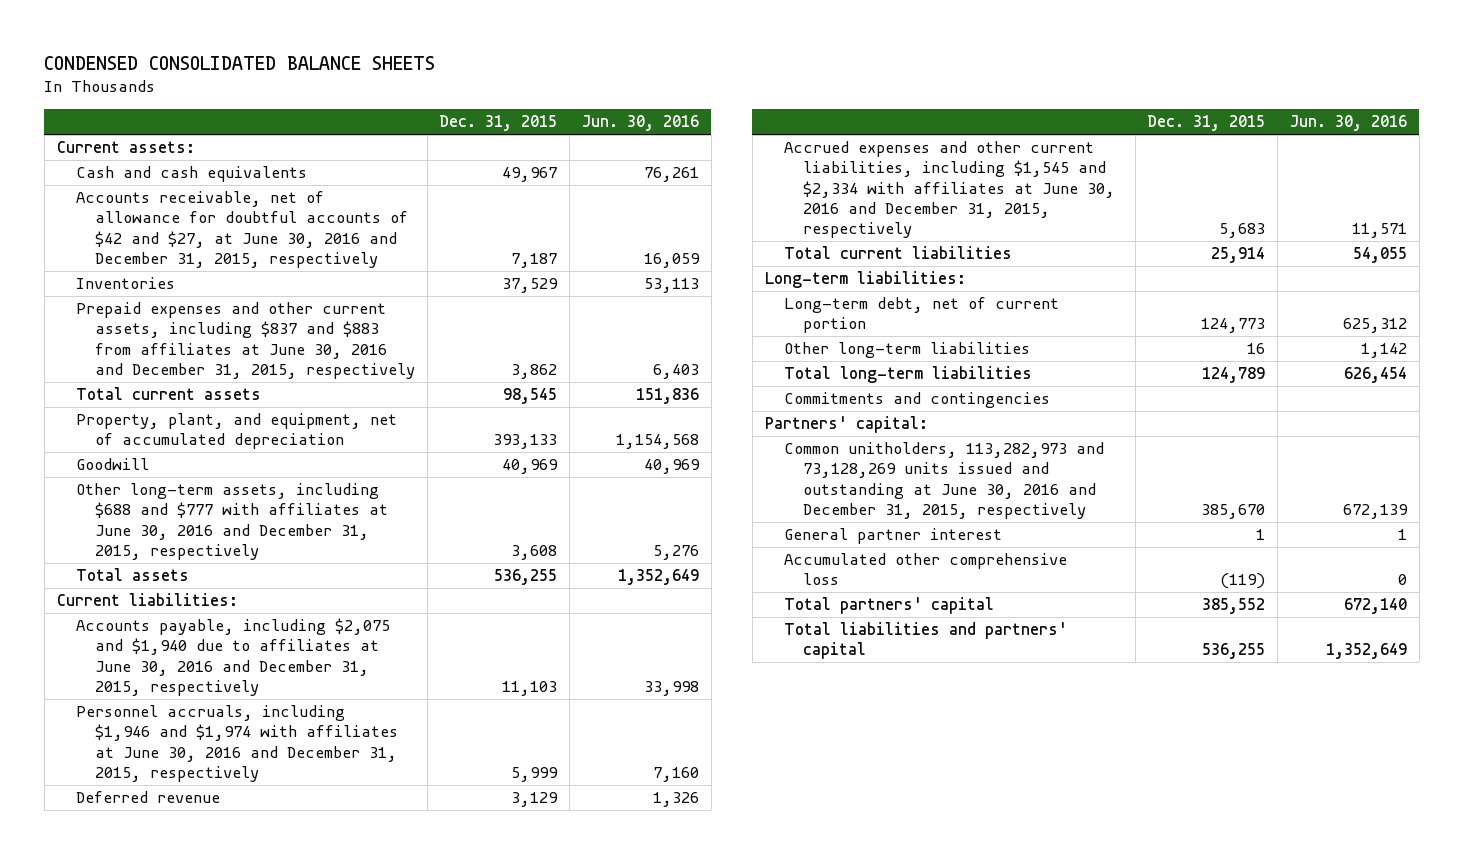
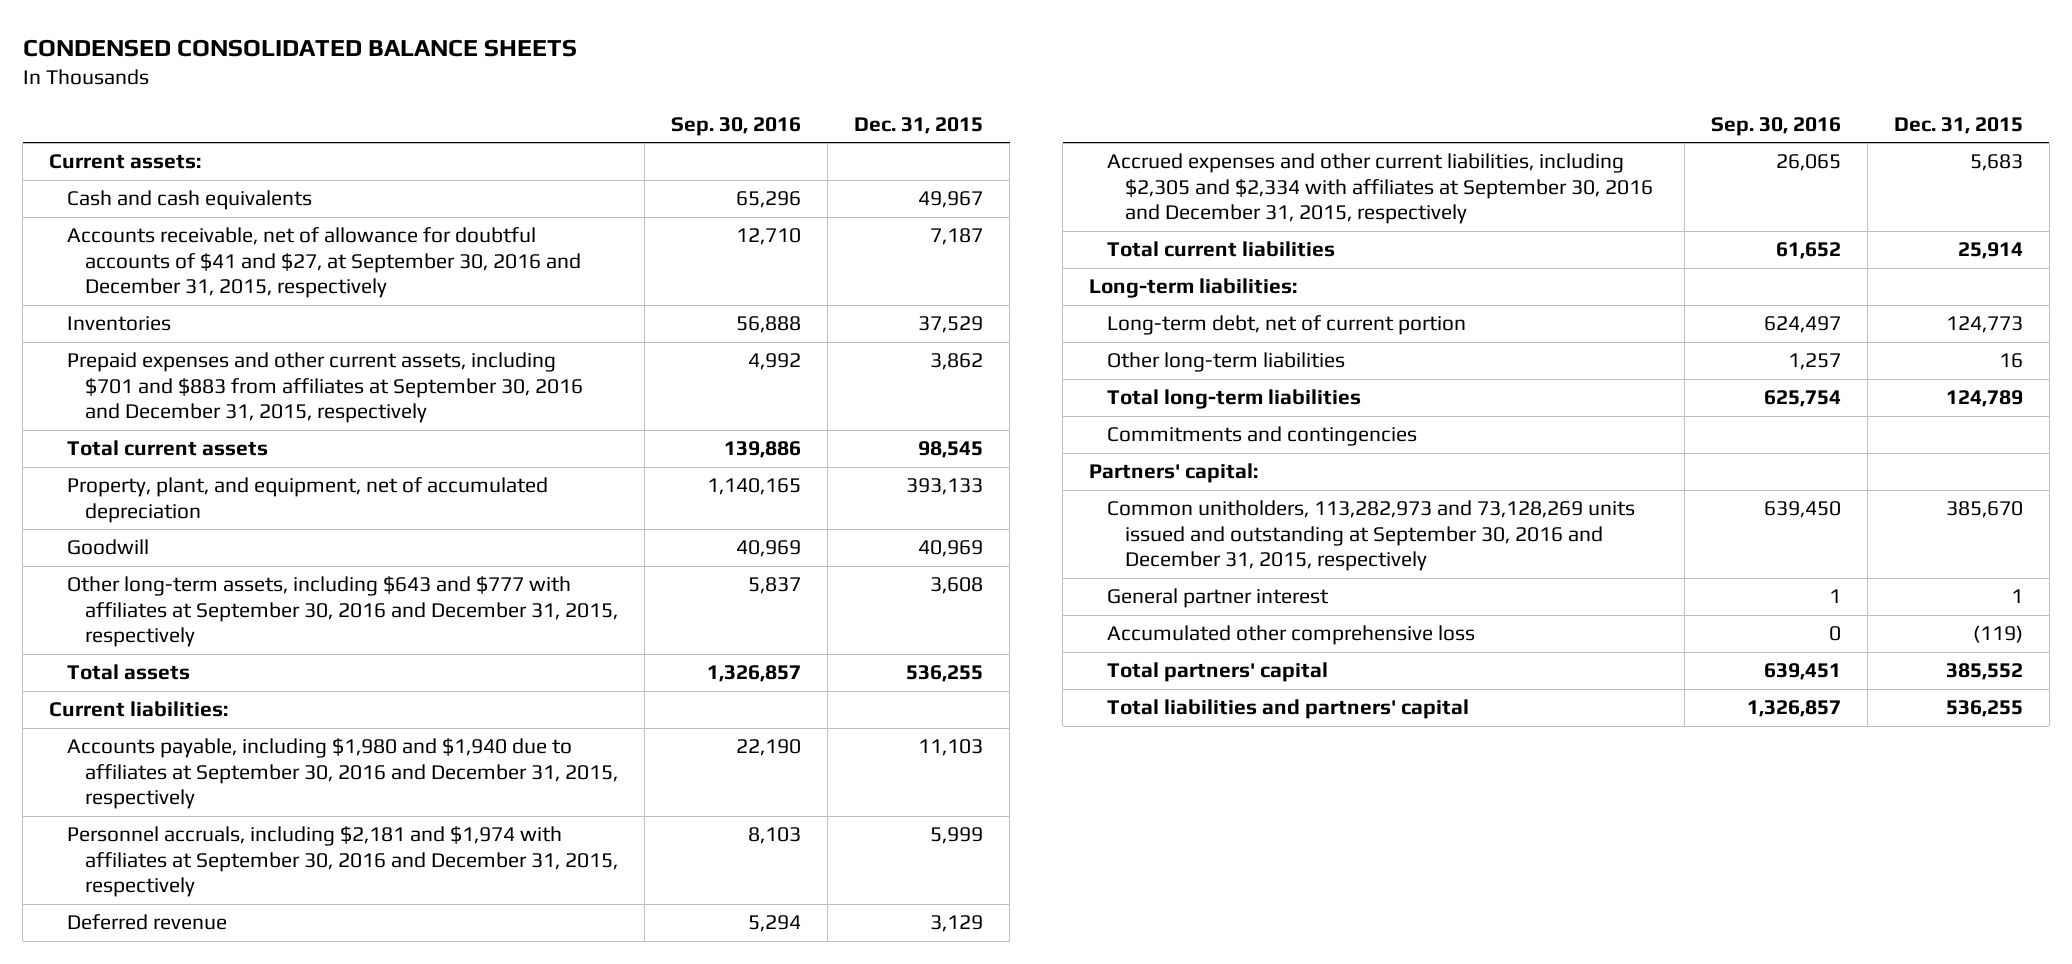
[581,115,699,132] Jun. 30, 2016 -> none
none -> [671,116,802,136] Sep. 30, 2016
[75,191,408,268] Accounts receivable, net of allowance for doubtful accounts of $42 and $27, at June 30, 2016 and December 31, 2015, respectively -> [67,227,582,299] Accounts receivable, net of allowance for doubtful accounts of $41 and $27, at September 30, 2016 and December 31, 2015, respectively
[75,302,415,379] Prepaid expenses and other current assets, including $837 and $883 from affiliates at June 30, 2016 and December 31, 2015, respectively -> [67,352,584,424] Prepaid expenses and other current assets, including $701 and $883 from affiliates at September 30, 2016 and December 31, 2015, respectively
[75,483,388,560] Other long-term assets, including $688 and $777 with affiliates at June 30, 2016 and December 31, 2015, respectively -> [67,576,619,648] Other long-term assets, including $643 and $777 with affiliates at September 30, 2016 and December 31, 2015, respectively
[75,618,390,696] Accounts payable, including $2,075 and $1,940 due to affiliates at June 30, 2016 and December 31, 2015, respectively -> [67,738,619,810] Accounts payable, including $1,980 and $1,940 due to affiliates at September 30, 2016 and December 31, 2015, respectively
[75,705,398,782] Personnel accruals, including $1,946 and $1,974 with affiliates at June 30, 2016 and December 31, 2015, respectively -> [67,826,619,898] Personnel accruals, including $2,181 and $1,974 with affiliates at September 30, 2016 and December 31, 2015, respectively
[783,141,1115,238] Accrued expenses and other current liabilities, including $1,545 and $2,334 with affiliates at June 30, 2016 and December 31, 2015, respectively -> [1107,153,1654,225] Accrued expenses and other current liabilities, including $2,305 and $2,334 with affiliates at September 30, 2016 and December 31, 2015, respectively
[783,442,1104,519] Common unitholders, 113,282,973 and 73,128,269 units issued and outstanding at June 30, 2016 and December 31, 2015, respectively -> [1107,500,1636,572] Common unitholders, 113,282,973 and 73,128,269 units issued and outstanding at September 30, 2016 and December 31, 2015, respectively

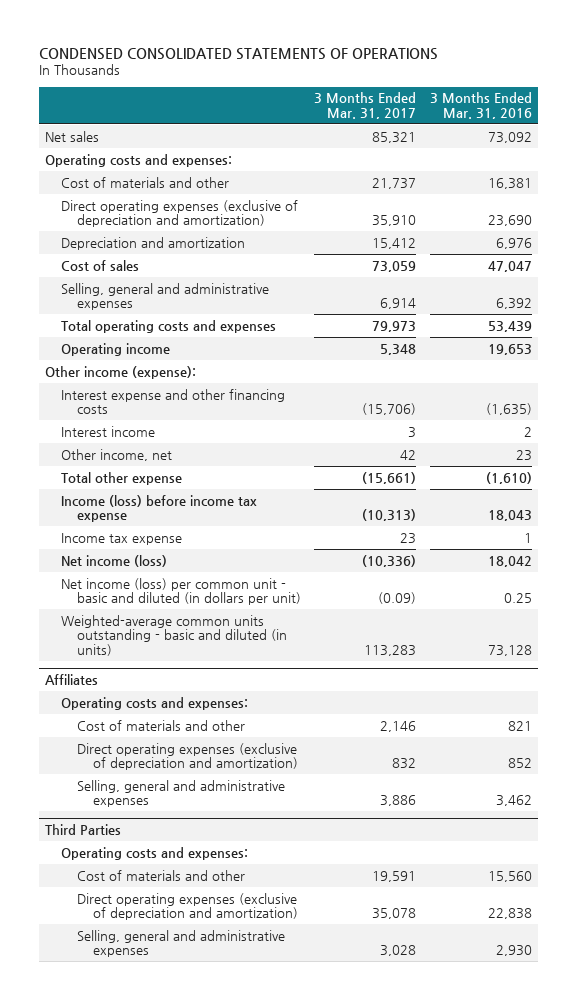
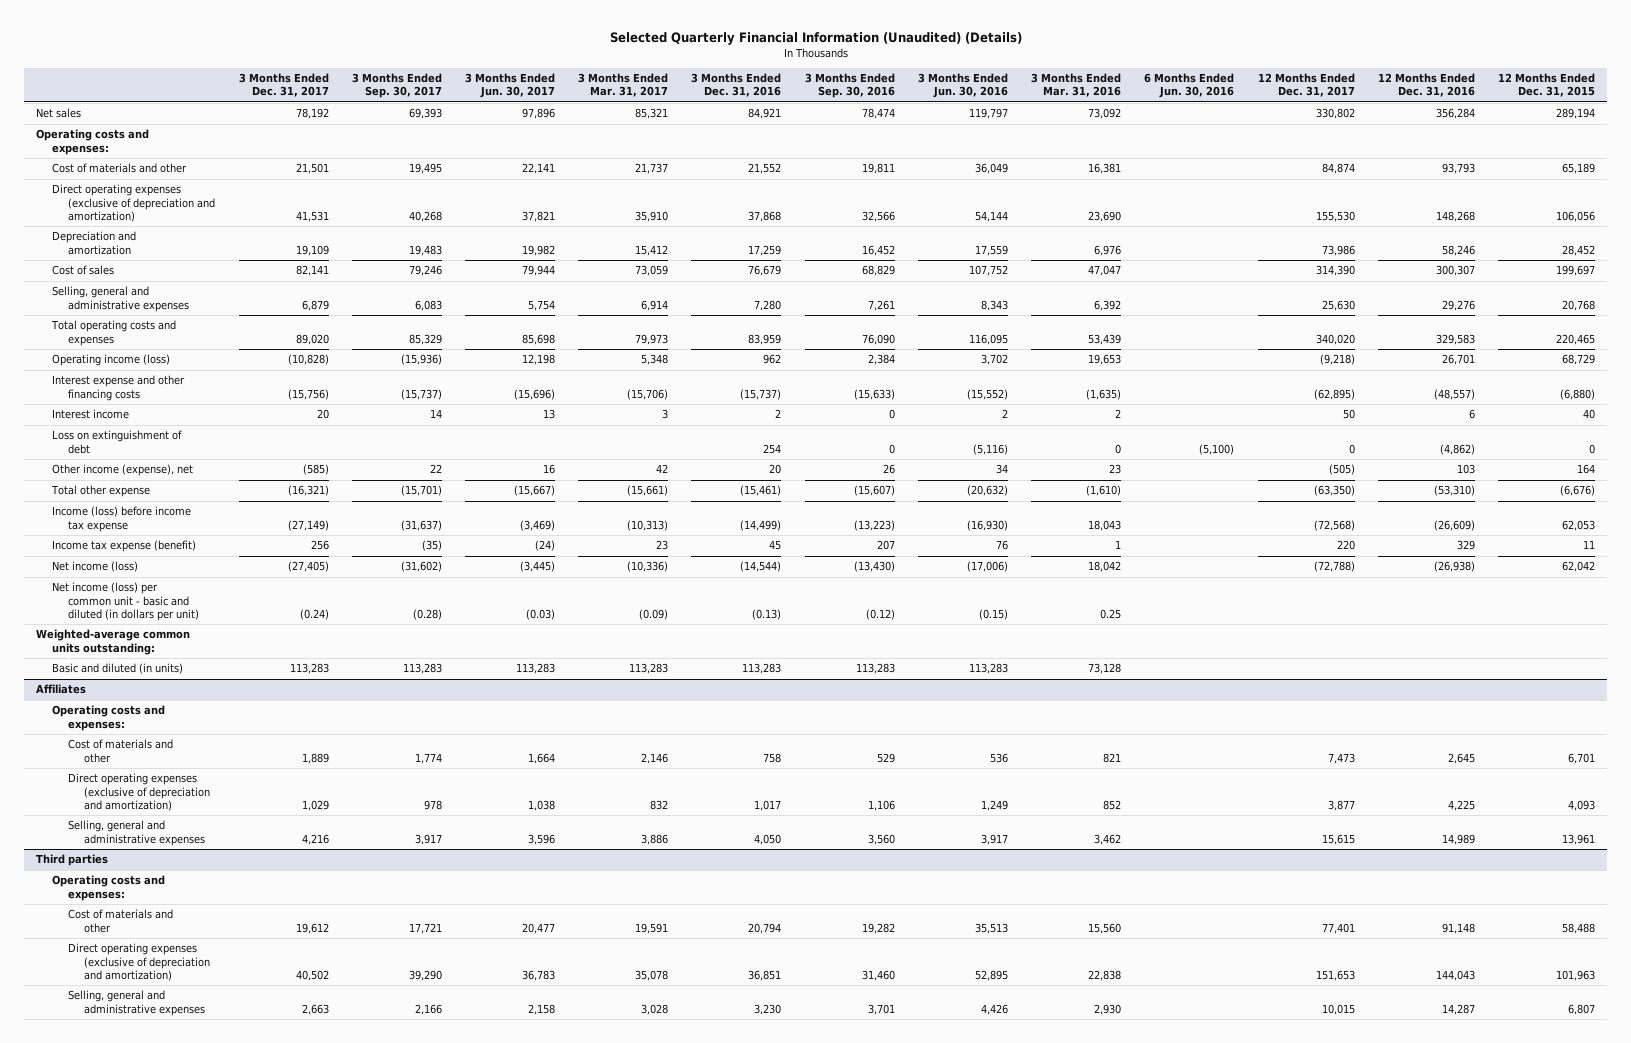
[38,47,438,60] CONDENSED CONSOLIDATED STATEMENTS OF OPERATIONS -> [609,31,1022,45] Selected Quarterly Financial Information (Unaudited) (Details)
none -> [238,73,329,98] 3 Months Ended Dec. 31, 2017
none -> [351,73,442,99] 3 Months Ended Sep. 30, 2017
none -> [464,73,555,99] 3 Months Ended Jun. 30, 2017
none -> [691,73,782,98] 3 Months Ended Dec. 31, 2016
none -> [804,73,895,99] 3 Months Ended Sep. 30, 2016
none -> [917,73,1008,99] 3 Months Ended Jun. 30, 2016
none -> [1144,73,1235,99] 6 Months Ended Jun. 30, 2016
none -> [1257,73,1355,98] 12 Months Ended Dec. 31, 2017
none -> [1377,73,1475,98] 12 Months Ended Dec. 31, 2016
none -> [1497,73,1595,98] 12 Months Ended Dec. 31, 2015
[45,365,197,379] Other income (expense): -> none
[61,342,171,356] Operating income -> [52,354,171,367] Operating income (loss)
none -> [52,430,183,454] Loss on extinguishment of debt
[61,448,173,461] Other income, net -> [52,464,194,477] Other income (expense), net
[61,532,183,545] Income tax expense -> [52,540,197,553] Income tax expense (benefit)
none -> [36,629,191,655] Weighted-average common units outstanding:
[61,614,288,656] Weighted-average common units outstanding - basic and diluted (in units) -> [52,663,184,675] Basic and diluted (in units)
[45,823,122,835] Third Parties -> [36,854,109,867] Third parties

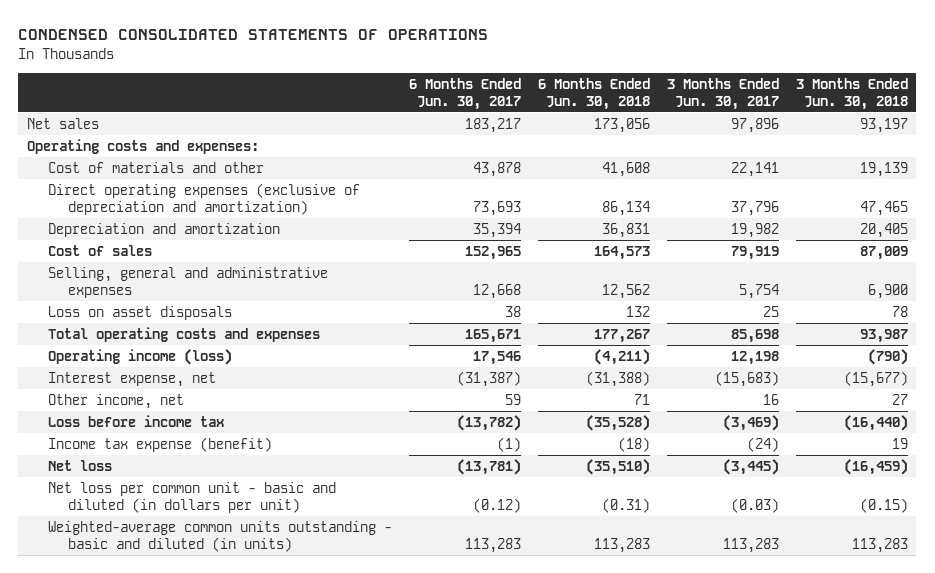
[609,31,1022,45] Selected Quarterly Financial Information (Unaudited) (Details) -> [18,28,489,40] CONDENSED CONSOLIDATED STATEMENTS OF OPERATIONS
[238,73,329,98] 3 Months Ended Dec. 31, 2017 -> none
[351,73,442,99] 3 Months Ended Sep. 30, 2017 -> none
[578,73,669,98] 3 Months Ended Mar. 31, 2017 -> none
[691,73,782,98] 3 Months Ended Dec. 31, 2016 -> none
[804,73,895,99] 3 Months Ended Sep. 30, 2016 -> none
[917,73,1008,99] 3 Months Ended Jun. 30, 2016 -> none
[1031,73,1122,98] 3 Months Ended Mar. 31, 2016 -> none
[1144,73,1235,99] 6 Months Ended Jun. 30, 2016 -> none
[1257,73,1355,98] 12 Months Ended Dec. 31, 2017 -> none
[1377,73,1475,98] 12 Months Ended Dec. 31, 2016 -> none
[1497,73,1595,98] 12 Months Ended Dec. 31, 2015 -> none
none -> [408,77,521,110] 6 Months Ended Jun. 30, 2017
none -> [537,77,650,110] 6 Months Ended Jun. 30, 2018
none -> [795,77,908,110] 3 Months Ended Jun. 30, 2018
[521,210,555,222] 37,821 -> [730,200,779,216] 37,796
[521,265,555,277] 79,944 -> [730,246,779,261] 79,919
none -> [47,306,232,321] Loss on asset disposals
[52,375,186,401] Interest expense and other financing costs -> none
[52,409,130,420] Interest income -> none
[52,430,183,454] Loss on extinguishment of debt -> none
[51,485,151,498] Total other expense -> none
none -> [47,372,216,388] Interest expense, net
[52,464,194,477] Other income (expense), net -> [47,394,184,410] Other income, net
[52,506,192,532] Income (loss) before income tax expense -> [47,415,224,428] Loss before income tax
[36,629,191,655] Weighted-average common units outstanding: -> none
[36,684,87,695] Affiliates -> none
[52,705,166,731] Operating costs and expenses: -> none
[68,739,174,763] Cost of materials and other -> none
[68,773,211,811] Direct operating expenses (exclusive of depreciation and amortization) -> none
[68,820,206,846] Selling, general and administrative expenses -> none
[36,854,109,867] Third parties -> none
[52,875,166,901] Operating costs and expenses: -> none
[68,909,174,933] Cost of materials and other -> none
[68,943,211,981] Direct operating expenses (exclusive of depreciation and amortization) -> none
[68,990,206,1016] Selling, general and administrative expenses -> none
[52,561,139,573] Net income (loss) -> [47,460,112,472] Net loss
[52,582,200,621] Net income (loss) per common unit - basic and diluted (in dollars per unit) -> [47,482,336,513] Net loss per common unit - basic and diluted (in dollars per unit)
[52,663,184,675] Basic and diluted (in units) -> [47,521,392,552] Weighted-average common units outstanding - basic and diluted (in units)

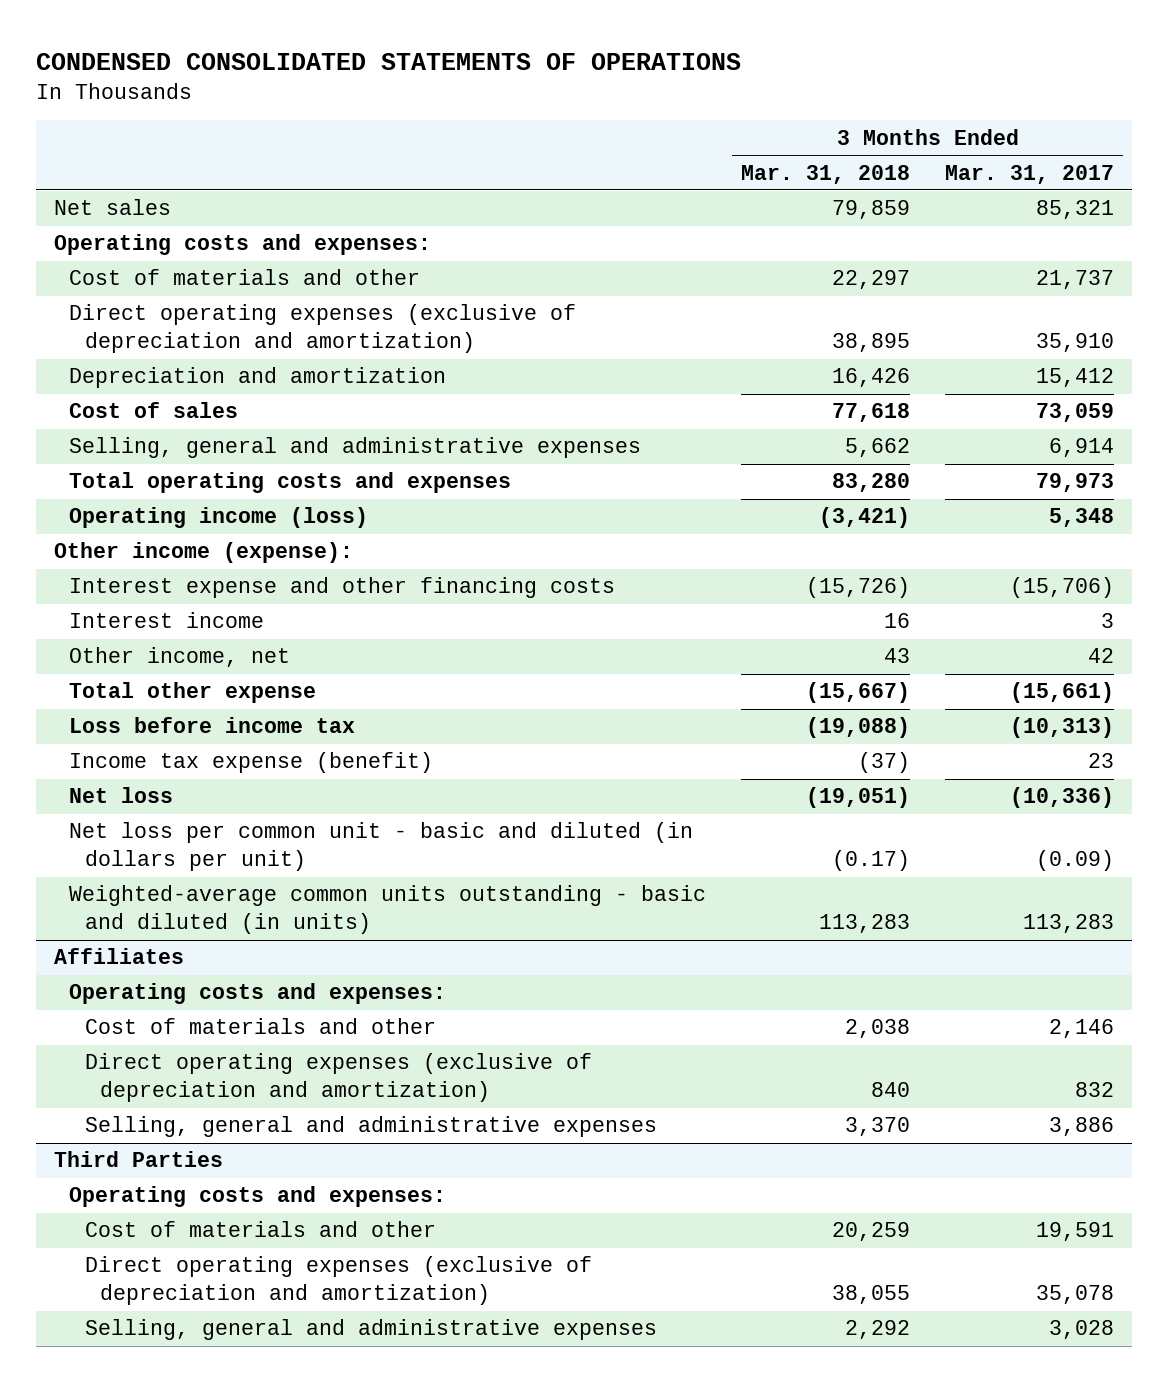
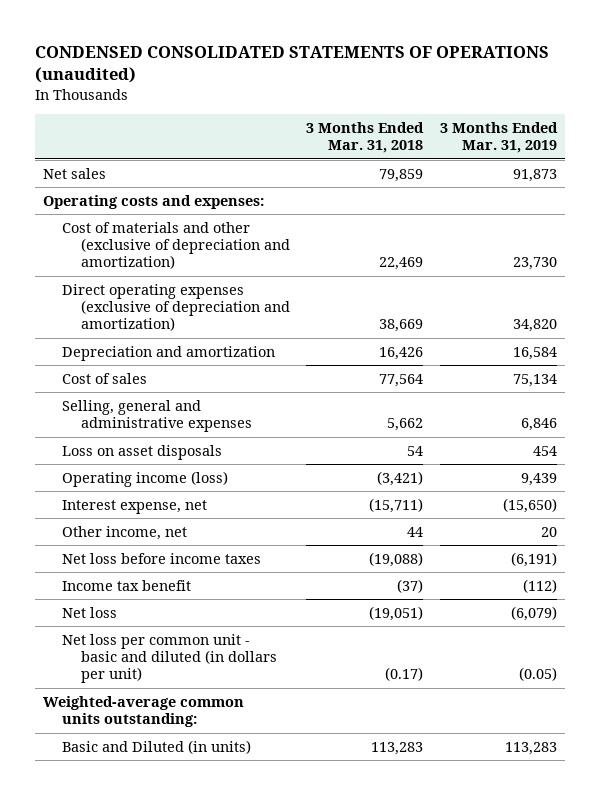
[36,52,742,70] CONDENSED CONSOLIDATED STATEMENTS OF OPERATIONS -> [35,45,550,84] CONDENSED CONSOLIDATED STATEMENTS OF OPERATIONS (unaudited)
[945,164,1115,184] Mar. 31, 2017 -> none
none -> [439,121,558,154] 3 Months Ended Mar. 31, 2019
[69,269,421,286] Cost of materials and other -> [62,221,290,270] Cost of materials and other (exclusive of depreciation and amortization)
[832,270,911,290] 22,297 -> [379,257,424,271] 22,469
[832,333,911,353] 38,895 -> [379,319,424,333] 38,669
[832,403,911,423] 77,618 -> [379,373,424,387] 77,564
[69,472,512,494] Total operating costs and expenses -> none
none -> [62,444,223,460] Loss on asset disposals
[53,542,353,564] Other income (expense): -> none
[69,577,616,599] Interest expense and other financing costs -> none
[69,612,265,629] Interest income -> none
[69,682,317,704] Total other expense -> none
none -> [62,499,208,514] Interest expense, net
[884,648,911,664] 43 -> [407,526,424,537] 44
[69,717,356,734] Loss before income tax -> [62,552,262,564] Net loss before income taxes
[69,752,434,774] Income tax expense (benefit) -> [62,579,192,591] Income tax benefit
[53,948,184,965] Affiliates -> none
[69,983,447,1005] Operating costs and expenses: -> none
[84,1018,436,1035] Cost of materials and other -> none
[84,1053,592,1103] Direct operating expenses (exclusive of depreciation and amortization) -> none
[84,1116,657,1138] Selling, general and administrative expenses -> none
[53,1151,223,1168] Third Parties -> none
[69,1186,447,1208] Operating costs and expenses: -> none
[84,1221,436,1238] Cost of materials and other -> none
[84,1256,592,1306] Direct operating expenses (exclusive of depreciation and amortization) -> none
[84,1319,657,1341] Selling, general and administrative expenses -> none
none -> [43,695,245,728] Weighted-average common units outstanding:
[69,885,707,935] Weighted-average common units outstanding - basic and diluted (in units) -> [62,739,252,754] Basic and Diluted (in units)

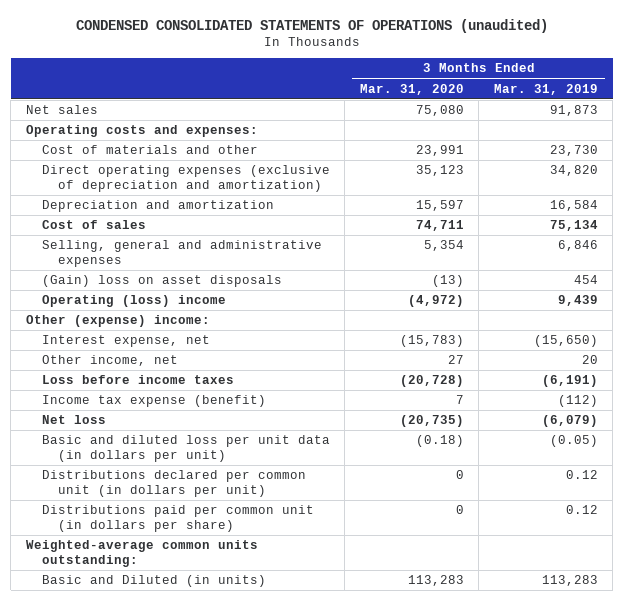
[306,121,425,154] 3 Months Ended Mar. 31, 2018 -> none
none -> [359,83,464,95] Mar. 31, 2020
[62,221,290,270] Cost of materials and other (exclusive of depreciation and amortization) -> [41,145,258,155] Cost of materials and other
[62,444,223,460] Loss on asset disposals -> [41,275,282,288] (Gain) loss on asset disposals
[62,470,229,487] Operating income (loss) -> [41,295,226,308] Operating (loss) income
none -> [25,315,210,328] Other (expense) income:
[62,552,262,564] Net loss before income taxes -> [41,375,234,385] Loss before income taxes
[62,579,192,591] Income tax benefit -> [41,395,266,408] Income tax expense (benefit)
[62,633,277,684] Net loss per common unit - basic and diluted (in dollars per unit) -> [41,435,330,463] Basic and diluted loss per unit data (in dollars per unit)
none -> [41,470,306,498] Distributions declared per common unit (in dollars per unit)
none -> [41,505,314,533] Distributions paid per common unit (in dollars per share)

